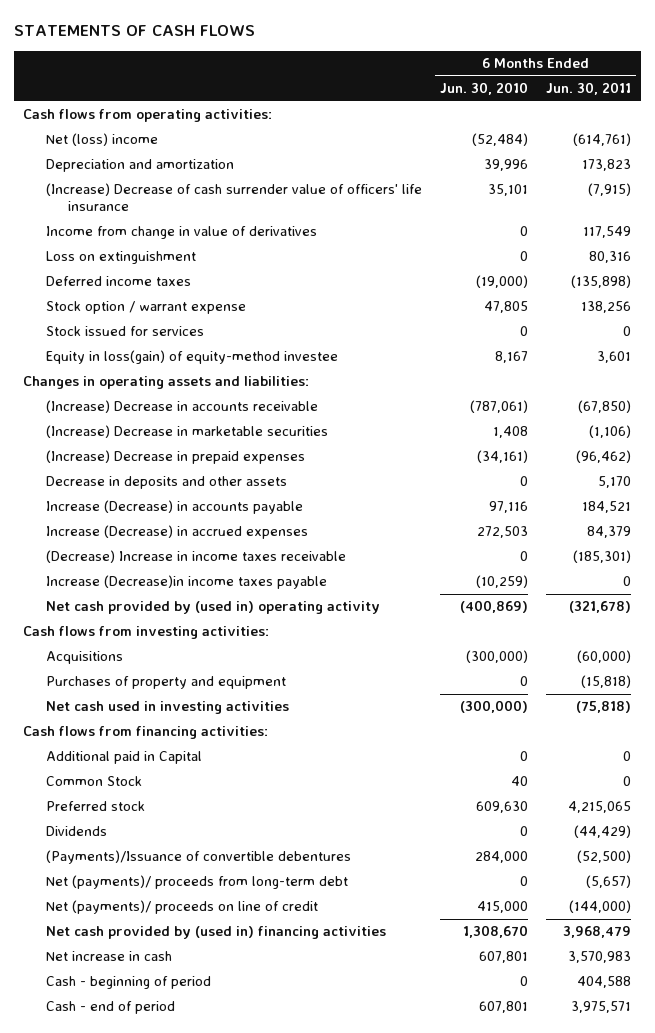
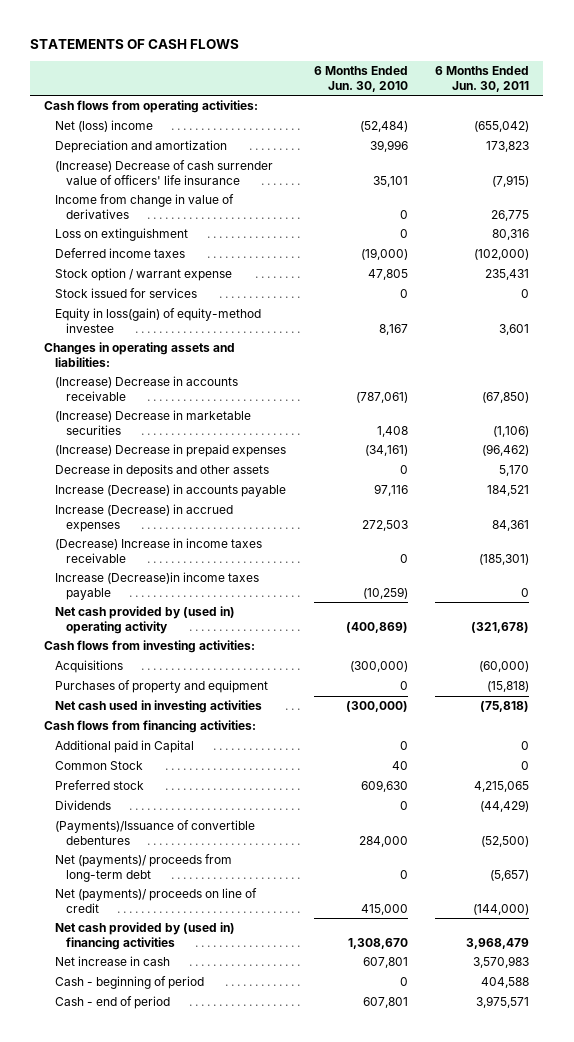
[573,133,632,147] (614,761) -> [474,121,530,133] (655,042)
[583,226,632,239] 117,549 -> [491,209,530,221] 26,775
[571,275,632,289] (135,898) -> [474,249,530,261] (102,000)
[581,301,632,314] 138,256 -> [485,269,530,281] 235,431
[587,526,632,539] 84,379 -> [492,519,530,531] 84,361

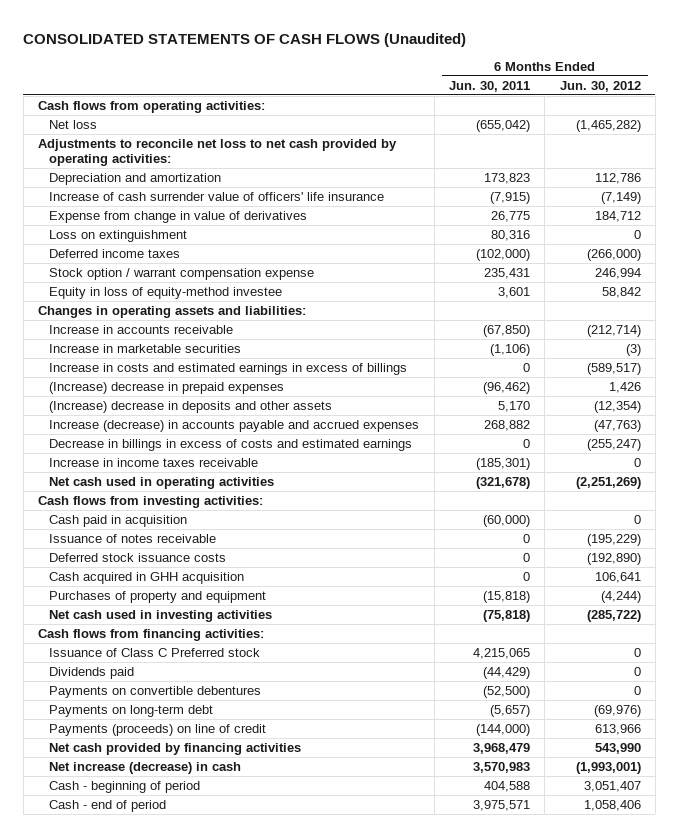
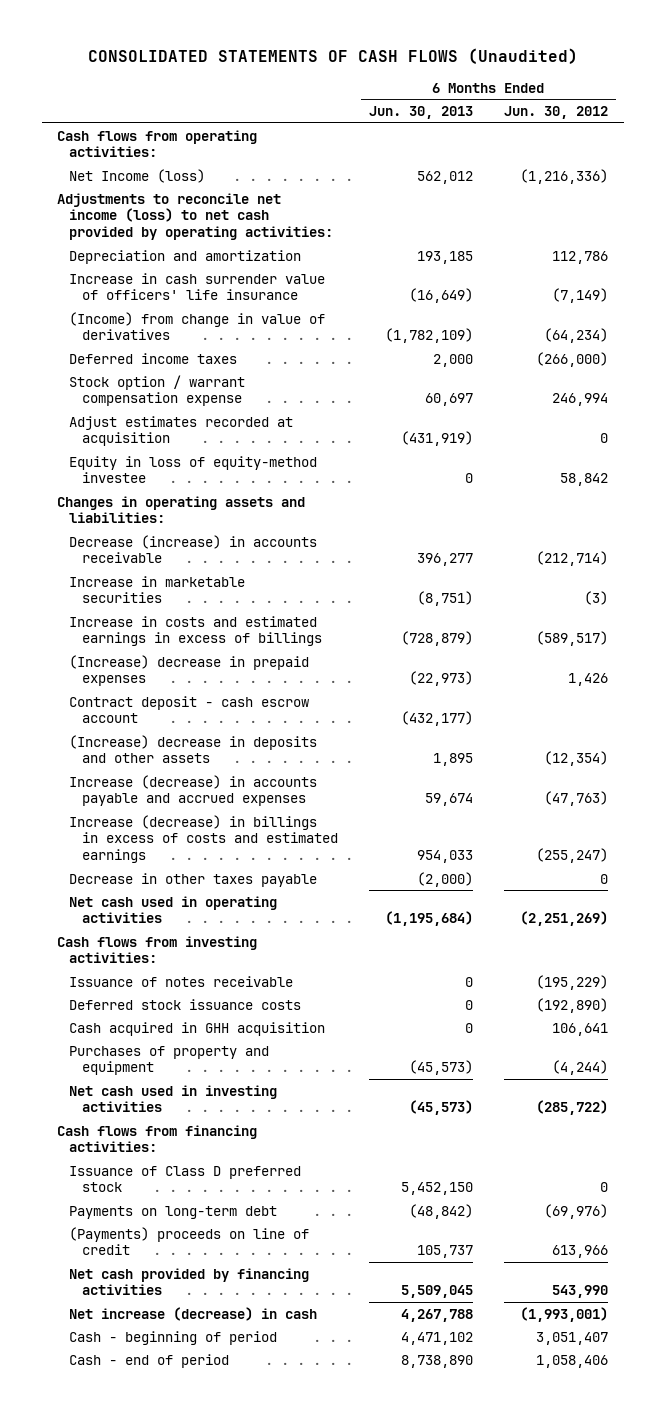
[449,80,531,92] Jun. 30, 2011 -> none
none -> [368,106,473,120] Jun. 30, 2013
[49,120,98,130] Net loss -> [69,168,206,183] Net Income (loss)
[575,120,641,133] (1,465,282) -> [519,168,608,184] (1,216,336)
[38,139,398,167] Adjustments to reconcile net loss to net cash provided by operating activities: -> [57,192,334,241] Adjustments to reconcile net income (loss) to net cash provided by operating activities:
[49,230,188,243] Loss on extinguishment -> none
[49,192,385,202] Increase of cash surrender value of officers' life insurance -> [69,272,326,301] Increase in cash surrender value of officers' life insurance
[49,211,308,224] Expense from change in value of derivatives -> [69,311,326,341] (Income) from change in value of derivatives
[594,211,641,223] 184,712 -> [543,328,608,344] (64,234)
none -> [69,415,294,447] Adjust estimates recorded at acquisition
[49,325,234,335] Increase in accounts receivable -> [69,534,318,564] Decrease (increase) in accounts receivable
none -> [69,695,310,724] Contract deposit - cash escrow account
[49,458,259,468] Increase in income taxes receivable -> none
[49,439,413,452] Decrease in billings in excess of costs and estimated earnings -> [69,814,338,864] Increase (decrease) in billings in excess of costs and estimated earnings
none -> [69,872,318,887] Decrease in other taxes payable
[49,515,188,528] Cash paid in acquisition -> none
[49,667,135,680] Dividends paid -> none
[49,686,262,699] Payments on convertible debentures -> none
[49,648,261,658] Issuance of Class C Preferred stock -> [69,1165,302,1193] Issuance of Class D preferred stock
[49,724,267,737] Payments (proceeds) on line of credit -> [69,1226,310,1256] (Payments) proceeds on line of credit

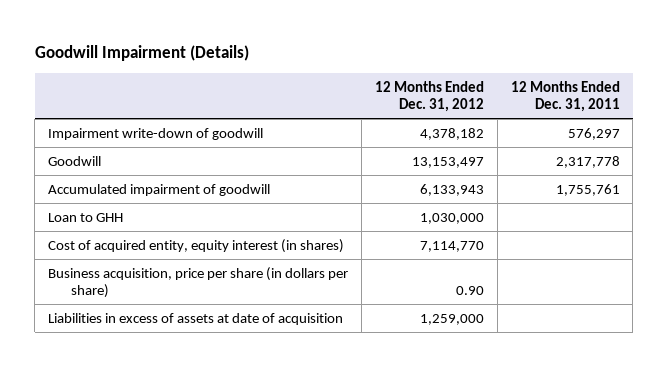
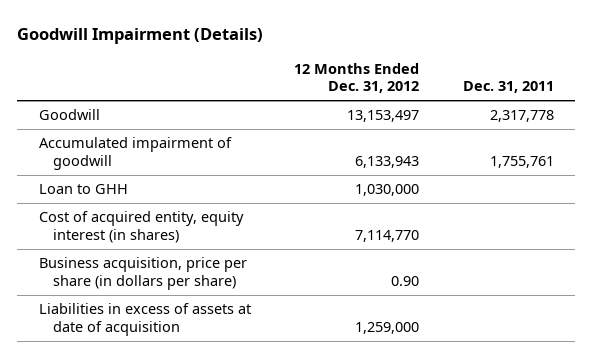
[510,80,620,113] 12 Months Ended Dec. 31, 2011 -> none
none -> [462,81,554,94] Dec. 31, 2011
[48,127,264,140] Impairment write-down of goodwill -> none

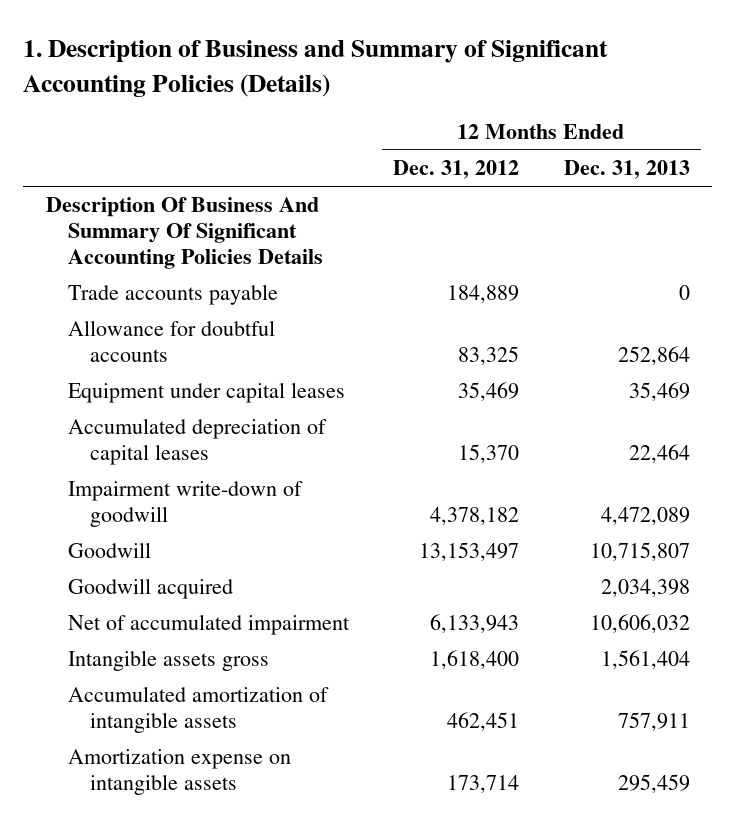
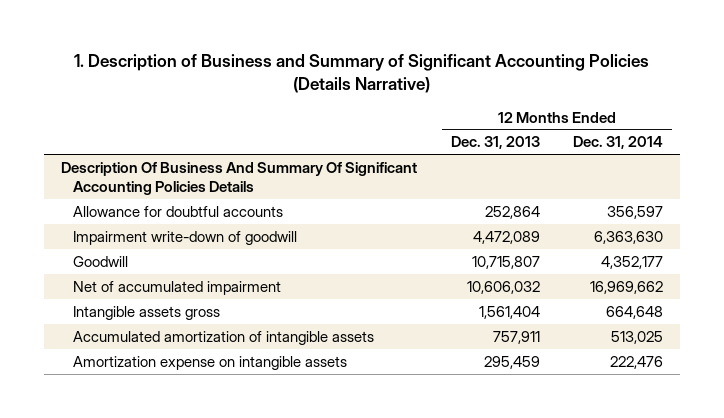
[23,40,609,97] 1. Description of Business and Summary of Significant Accounting Policies (Details) -> [74,54,650,94] 1. Description of Business and Summary of Significant Accounting Policies (Details Narrative)
[393,160,520,180] Dec. 31, 2012 -> none
none -> [573,136,664,150] Dec. 31, 2014
[67,284,278,306] Trade accounts payable -> none
[67,382,345,404] Equipment under capital leases -> none
[67,418,327,466] Accumulated depreciation of capital leases -> none
[67,578,233,600] Goodwill acquired -> none

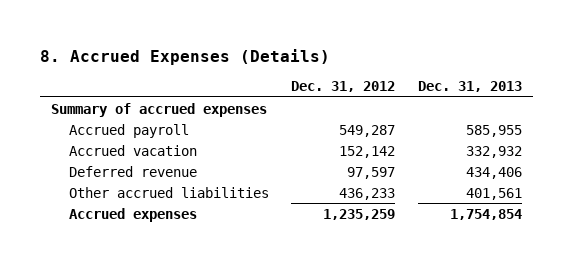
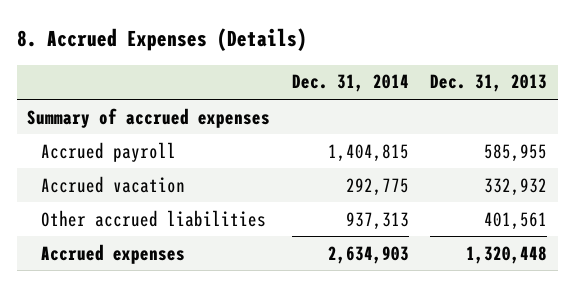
[291,81,396,93] Dec. 31, 2012 -> none
none -> [291,74,409,93] Dec. 31, 2014
[69,165,198,177] Deferred revenue -> none
[449,208,522,220] 1,754,854 -> [466,245,548,264] 1,320,448

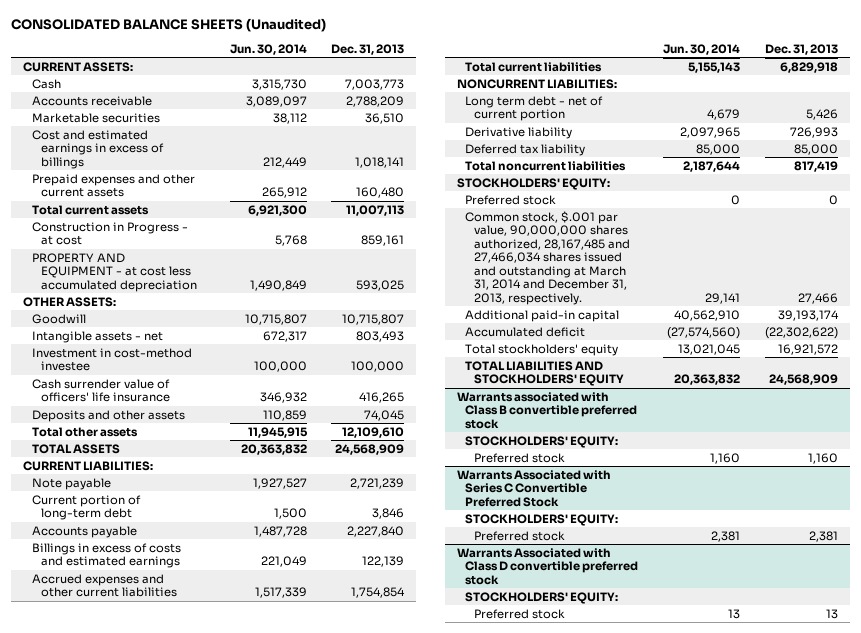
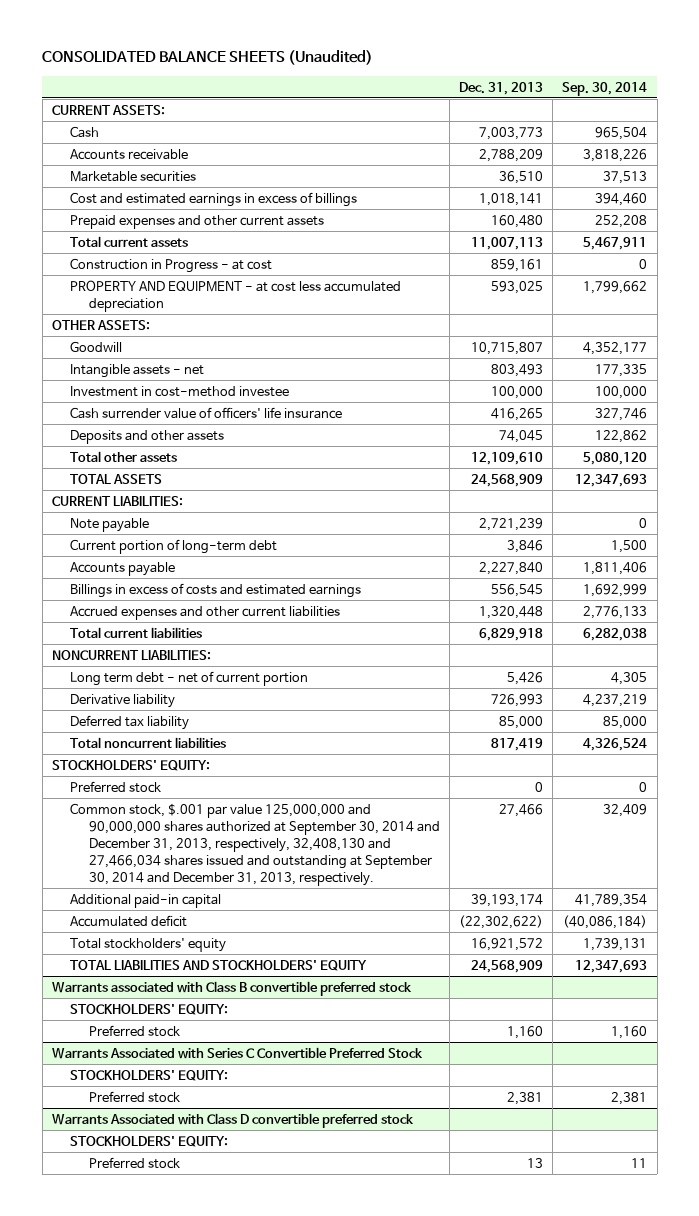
[229,43,307,55] Jun. 30, 2014 -> none
none -> [562,81,648,96] Sep. 30, 2014
[362,556,405,568] 122,139 -> [491,583,544,597] 556,545
[351,587,406,599] 1,754,854 -> [479,605,544,619] 1,320,448
[465,210,631,305] Common stock, $.001 par value, 90,000,000 shares authorized, 28,167,485 and 27,466,034 shares issued and outstanding at March 31, 2014 and December 31, 2013, respectively. -> [70,802,441,886] Common stock, $.001 par value 125,000,000 and 90,000,000 shares authorized at September 30, 2014 and December 31, 2013, respectively, 32,408,130 and 27,466,034 shares issued and outstanding at September 30, 2014 and December 31, 2013, respectively.

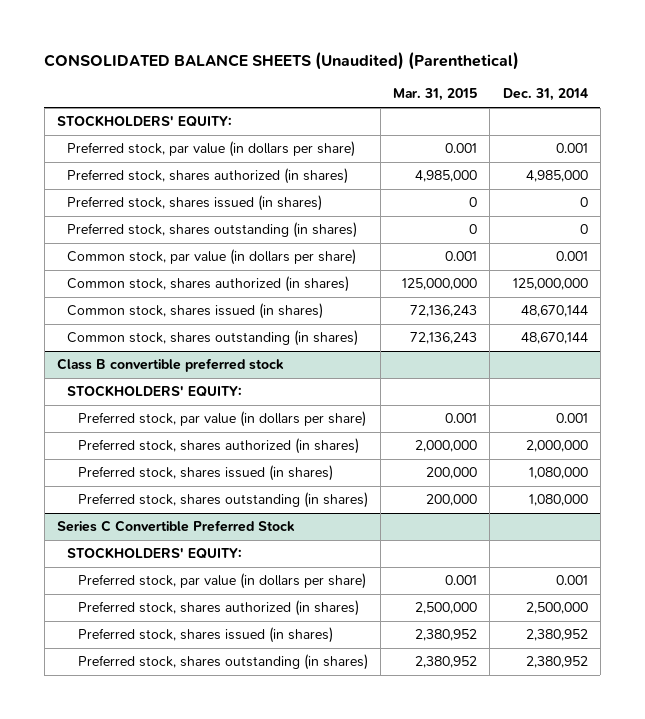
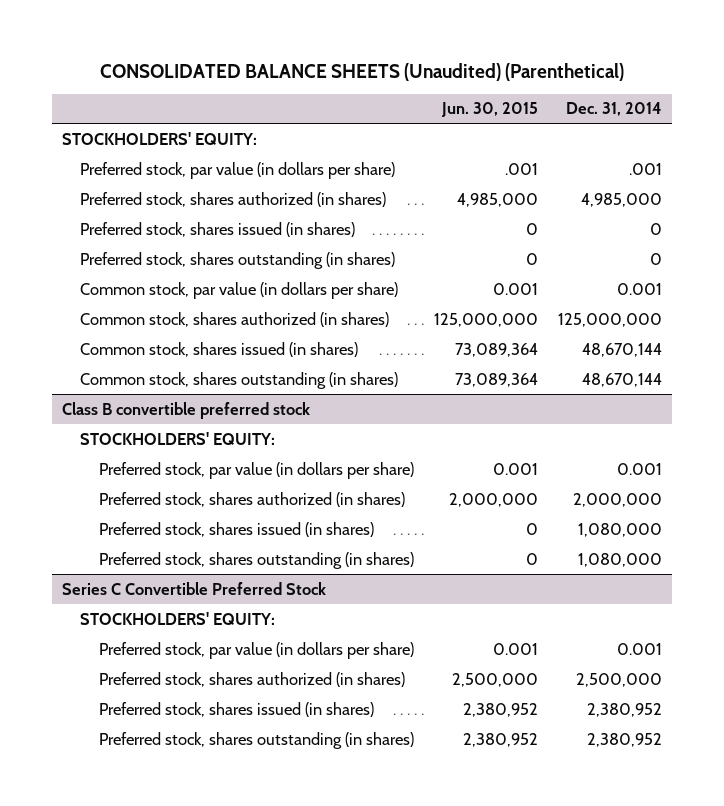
[393,88,478,102] Mar. 31, 2015 -> none
none -> [440,102,538,118] Jun. 30, 2015
[555,143,588,154] 0.001 -> [628,162,662,175] .001

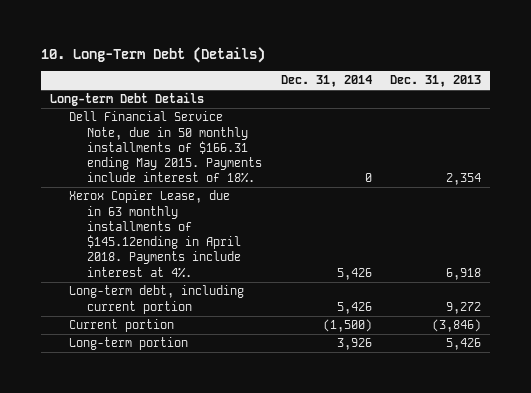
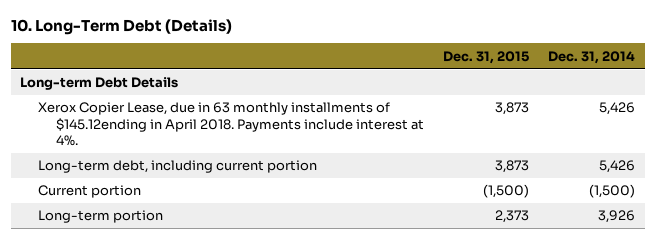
[390,75,482,88] Dec. 31, 2013 -> none
none -> [442,50,529,64] Dec. 31, 2015
[68,111,263,184] Dell Financial Service Note, due in 50 monthly installments of $166.31 ending May 2015. Payments include interest of 18%. -> none

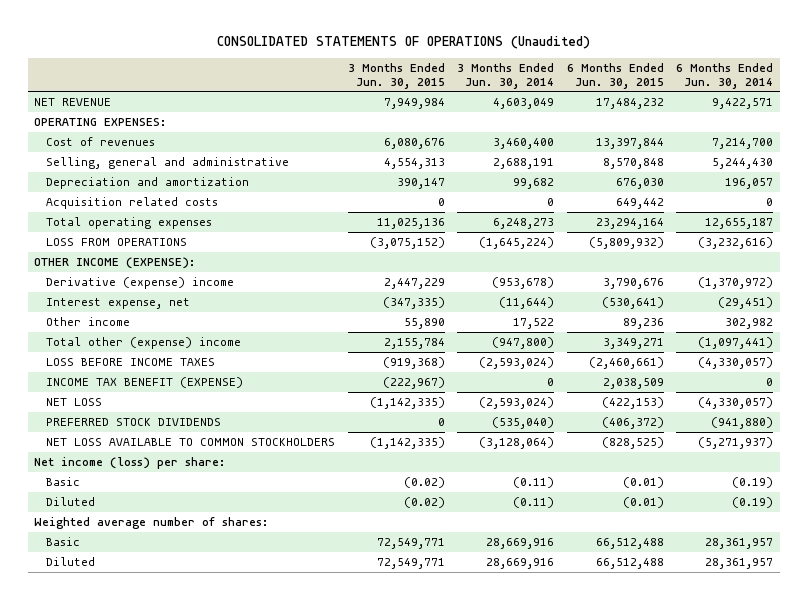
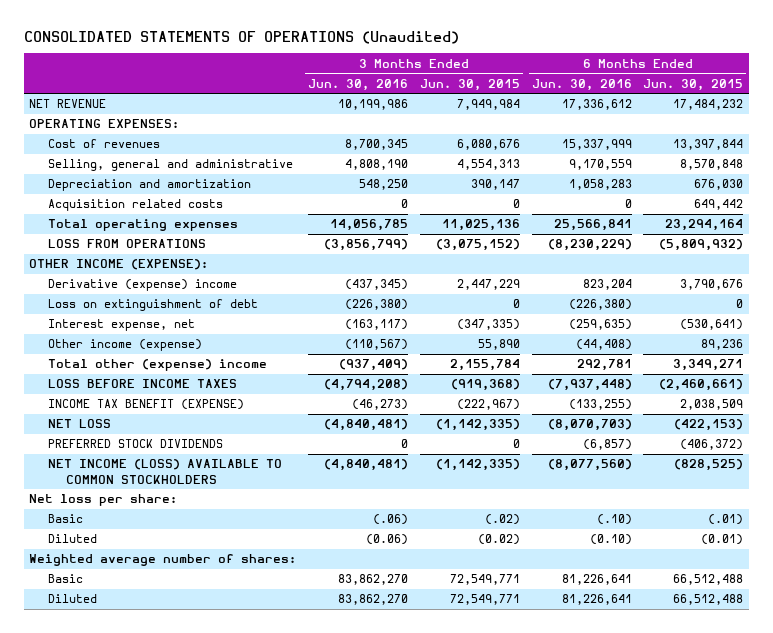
[457,62,555,89] 3 Months Ended Jun. 30, 2014 -> none
[676,62,774,89] 6 Months Ended Jun. 30, 2014 -> none
none -> [308,78,409,91] Jun. 30, 2016
none -> [531,78,632,91] Jun. 30, 2016
none -> [47,299,258,312] Loss on extinguishment of debt
[46,317,131,327] Other income -> [47,339,202,352] Other income (expense)
[46,438,336,447] NET LOSS AVAILABLE TO COMMON STOCKHOLDERS -> [47,459,282,484] NET INCOME (LOSS) AVAILABLE TO COMMON STOCKHOLDERS
[33,457,225,470] Net income (loss) per share: -> [29,494,178,507] Net loss per share:
[403,477,445,489] (0.02) -> [484,514,520,526] (.02)
[622,477,664,489] (0.01) -> [708,514,744,526] (.01)

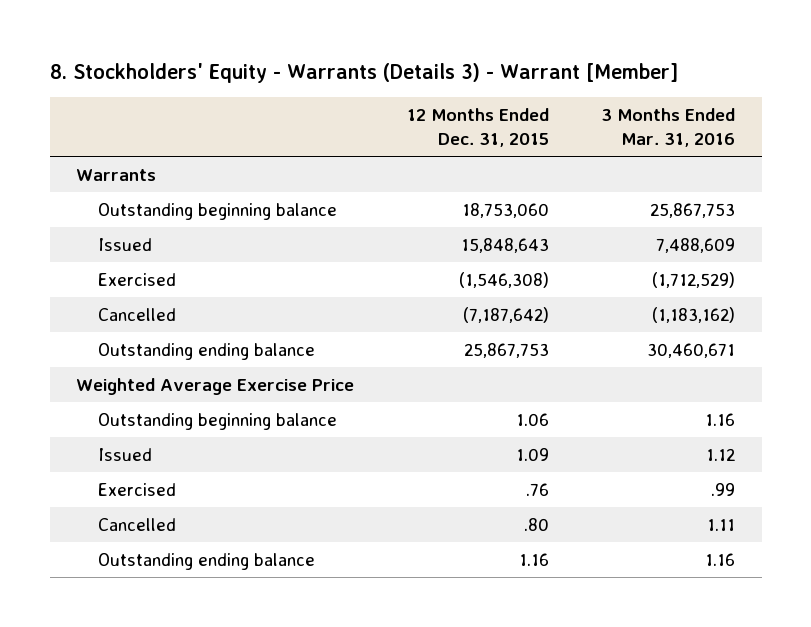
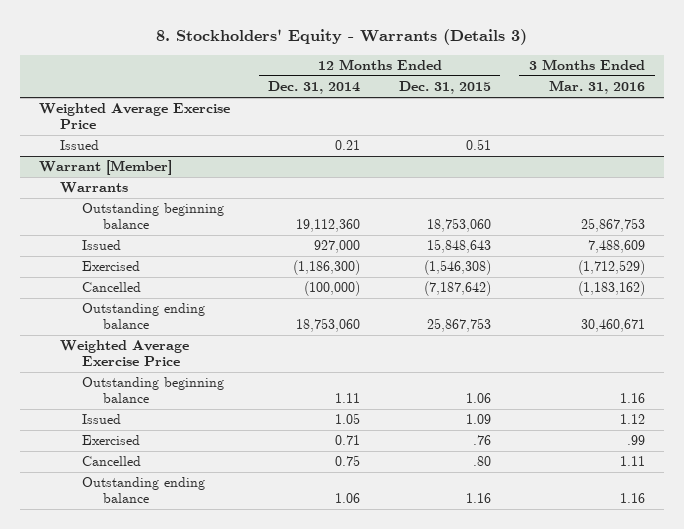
[49,62,678,83] 8. Stockholders' Equity - Warrants (Details 3) - Warrant [Member] -> [156,29,528,46] 8. Stockholders' Equity - Warrants (Details 3)
none -> [268,81,361,95] Dec. 31, 2014
none -> [39,103,231,130] Weighted Average Exercise Price
none -> [60,140,100,151] Issued
none -> [39,160,173,176] Warrant [Member]

